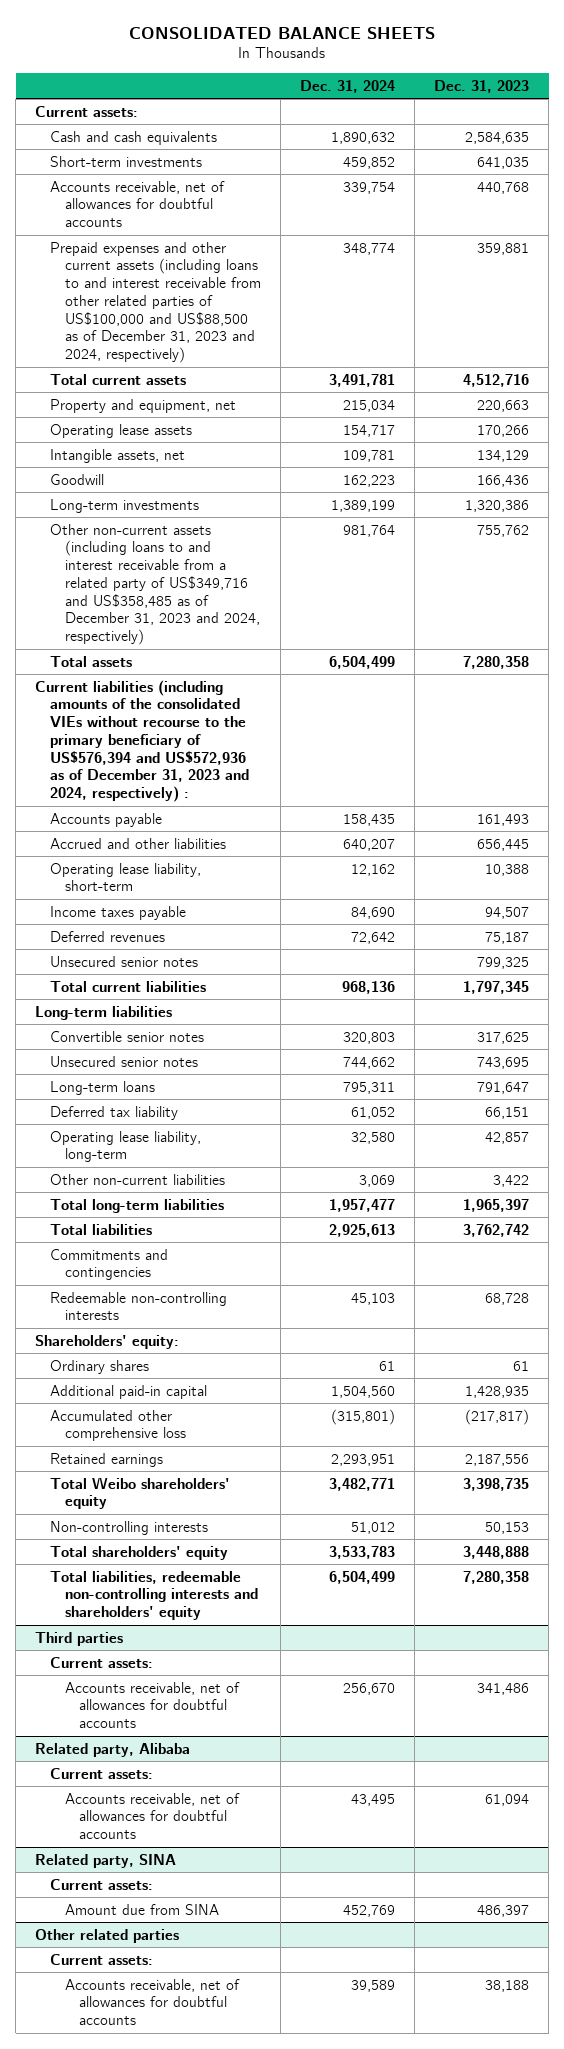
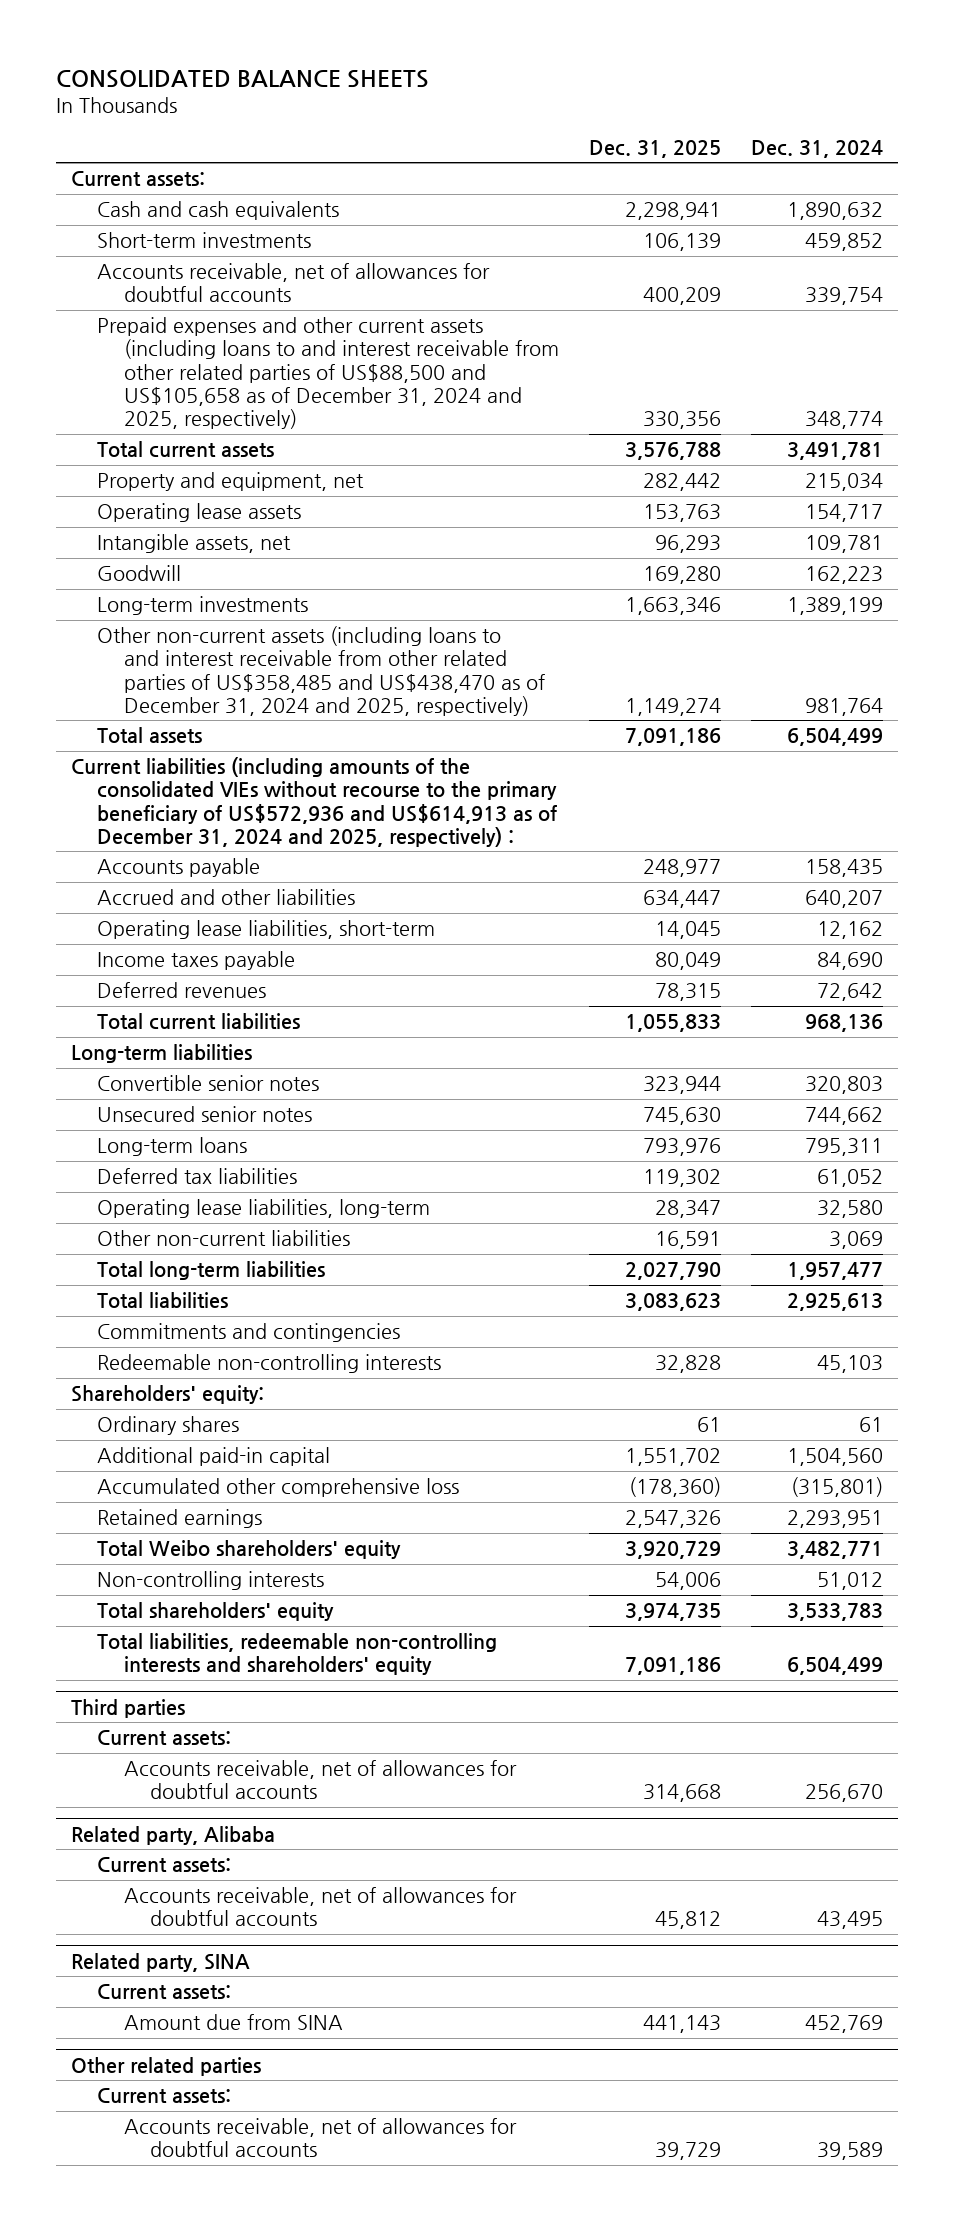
[433,79,529,93] Dec. 31, 2023 -> none
none -> [588,139,721,158] Dec. 31, 2025
[50,241,261,364] Prepaid expenses and other current assets (including loans to and interest receivable from other related parties of US$100,000 and US$88,500 as of December 31, 2023 and 2024, respectively) -> [97,317,559,430] Prepaid expenses and other current assets (including loans to and interest receivable from other related parties of US$88,500 and US$105,658 as of December 31, 2024 and 2025, respectively)
[50,523,260,646] Other non-current assets (including loans to and interest receivable from a related party of US$349,716 and US$358,485 as of December 31, 2023 and 2024, respectively) -> [97,626,545,716] Other non-current assets (including loans to and interest receivable from other related parties of US$358,485 and US$438,470 as of December 31, 2024 and 2025, respectively)
[35,679,250,803] Current liabilities (including amounts of the consolidated VIEs without recourse to the primary beneficiary of US$576,394 and US$572,936 as of December 31, 2023 and 2024, respectively) : -> [70,757,558,847] Current liabilities (including amounts of the consolidated VIEs without recourse to the primary beneficiary of US$572,936 and US$614,913 as of December 31, 2024 and 2025, respectively) :
[50,862,202,892] Operating lease liability, short-term -> [97,920,436,940] Operating lease liabilities, short-term
[50,955,199,967] Unsecured senior notes -> none
[50,1105,179,1120] Deferred tax liability -> [97,1168,298,1185] Deferred tax liabilities
[50,1130,202,1163] Operating lease liability, long-term -> [97,1199,431,1219] Operating lease liabilities, long-term

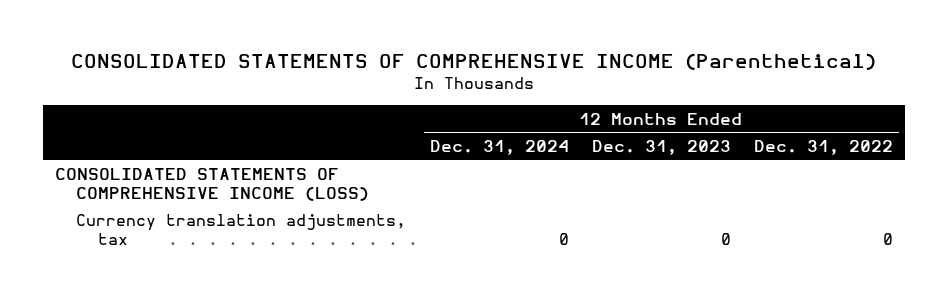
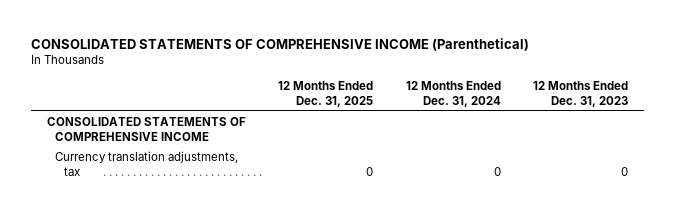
[754,139,894,155] Dec. 31, 2022 -> none
none -> [278,80,374,107] 12 Months Ended Dec. 31, 2025
[54,167,370,201] CONSOLIDATED STATEMENTS OF COMPREHENSIVE INCOME (LOSS) -> [47,117,247,142] CONSOLIDATED STATEMENTS OF COMPREHENSIVE INCOME

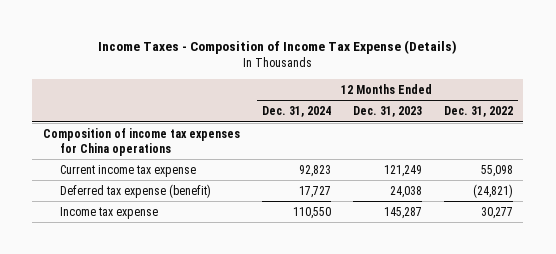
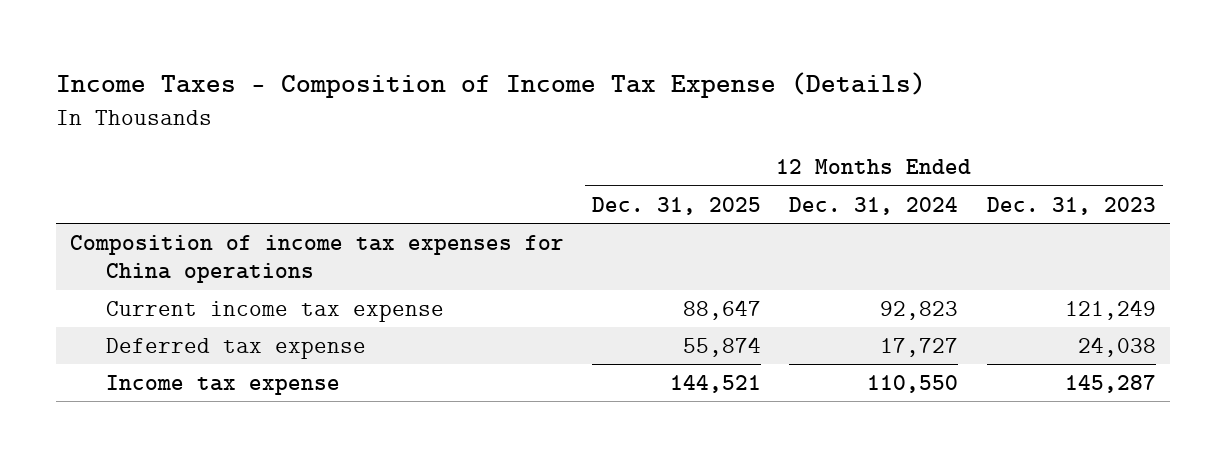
[443,106,513,118] Dec. 31, 2022 -> none
none -> [592,196,762,215] Dec. 31, 2025
[60,183,212,198] Deferred tax expense (benefit) -> [106,337,367,359] Deferred tax expense

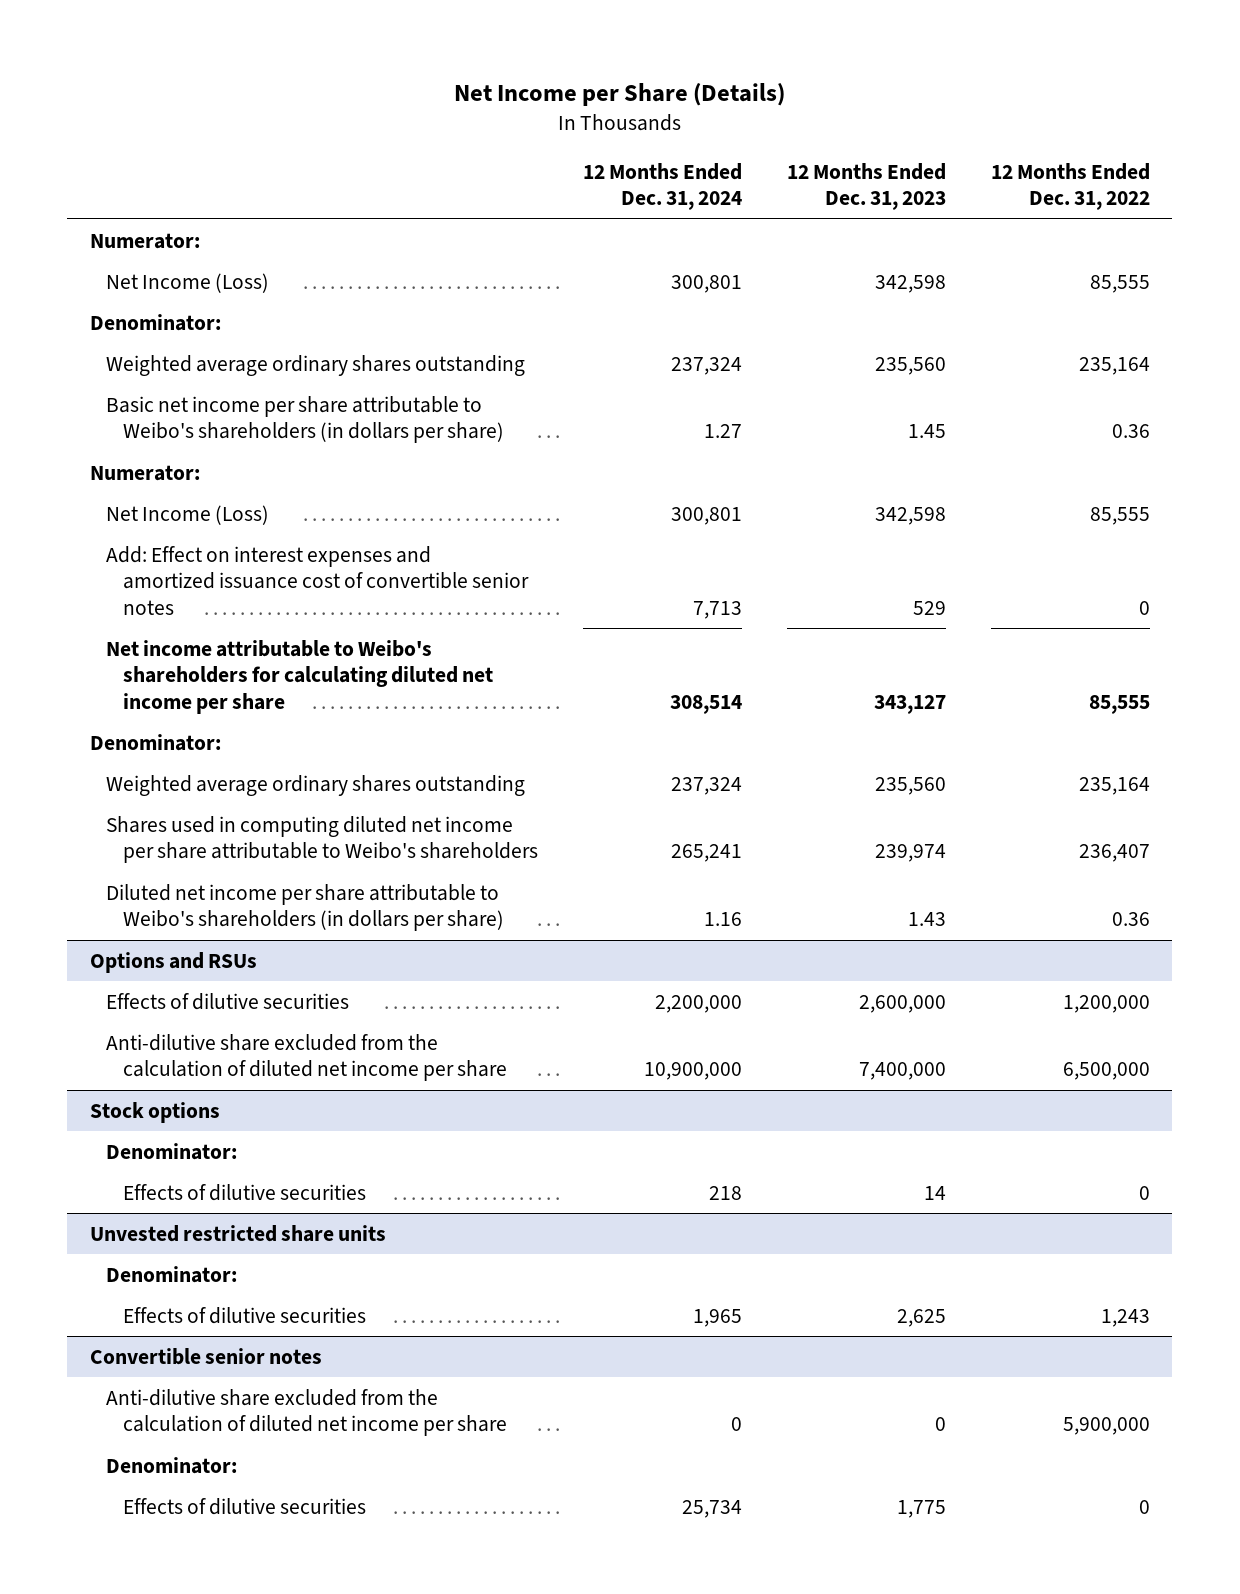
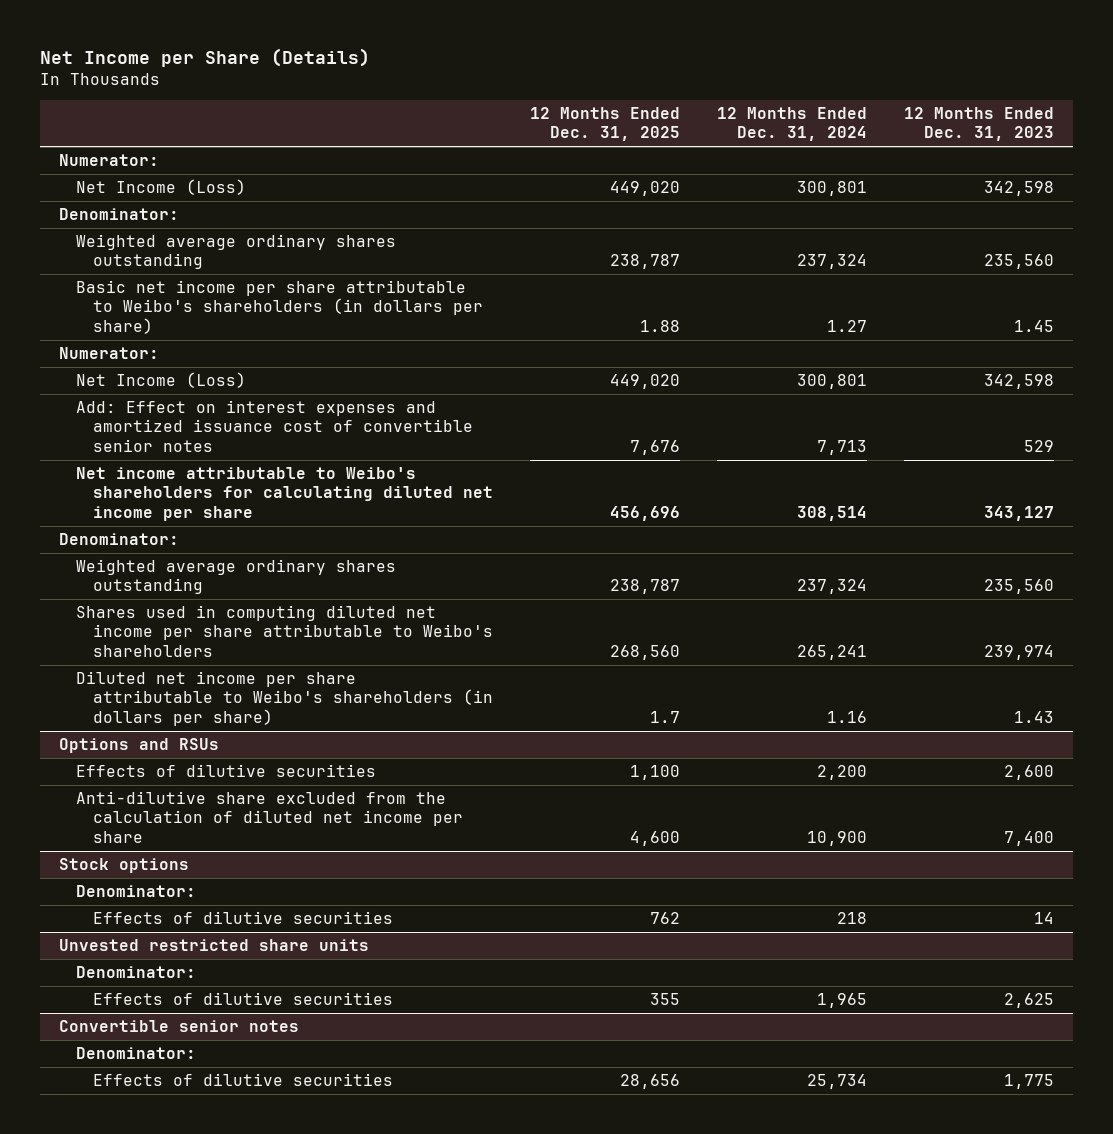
[990,162,1150,211] 12 Months Ended Dec. 31, 2022 -> none
none -> [530,107,681,142] 12 Months Ended Dec. 31, 2025
[654,994,742,1013] 2,200,000 -> [817,765,868,781] 2,200
[858,994,946,1013] 2,600,000 -> [1004,765,1055,781] 2,600
[643,1062,742,1081] 10,900,000 -> [807,830,868,846] 10,900
[858,1062,946,1081] 7,400,000 -> [1004,830,1055,846] 7,400
[106,1388,507,1437] Anti-dilutive share excluded from the calculation of diluted net income per share -> none

